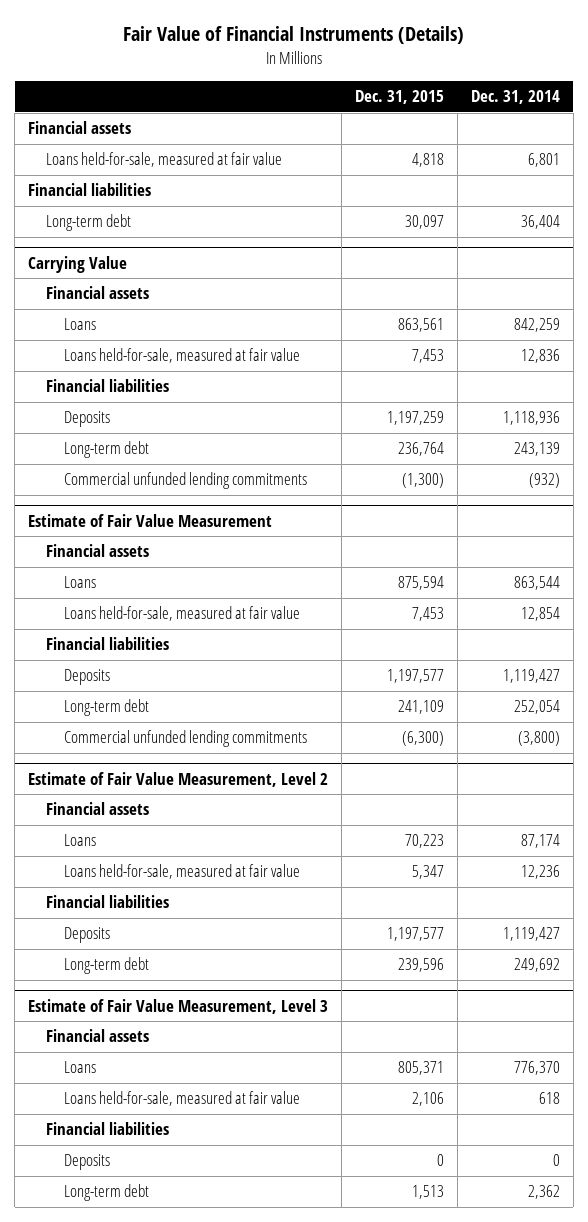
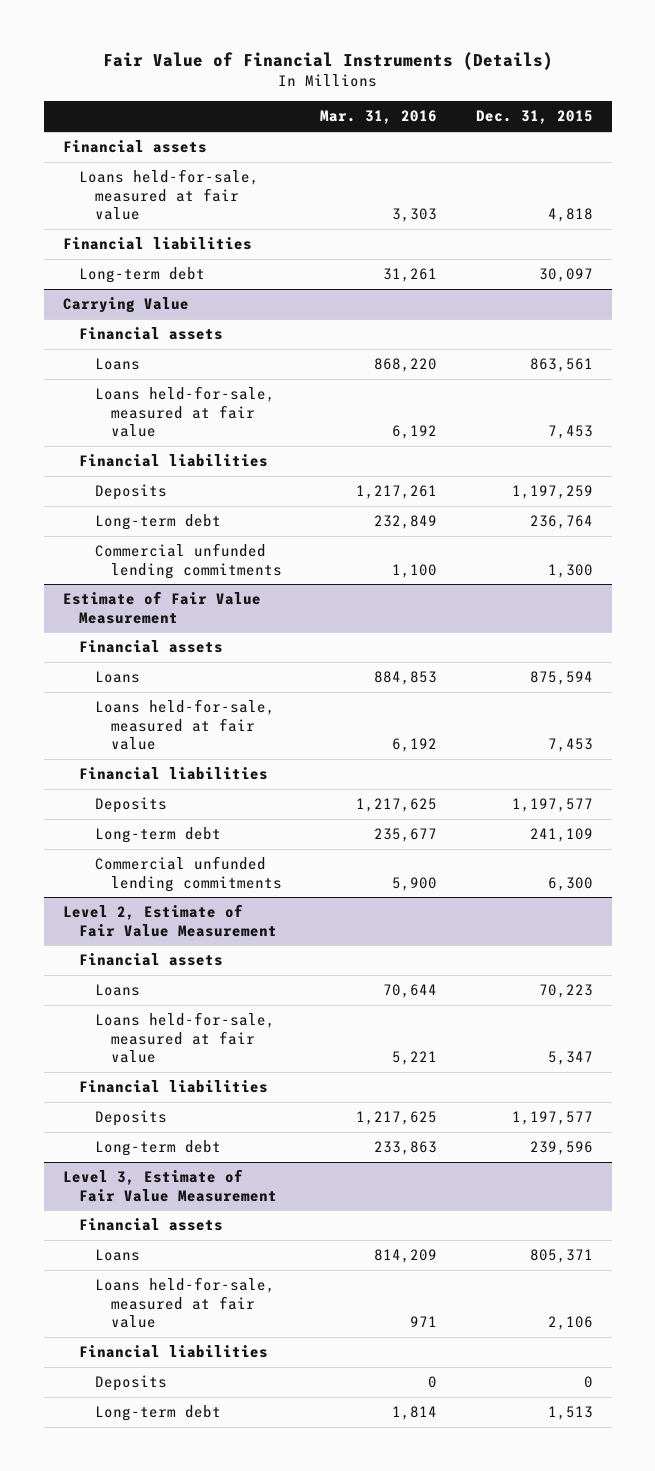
[470,90,560,105] Dec. 31, 2014 -> none
none -> [320,110,438,125] Mar. 31, 2016
[401,473,444,489] (1,300) -> [547,563,593,578] 1,300
[401,731,444,747] (6,300) -> [547,876,593,891] 6,300
[28,772,329,788] Estimate of Fair Value Measurement, Level 2 -> [62,904,277,937] Level 2, Estimate of Fair Value Measurement
[28,999,329,1015] Estimate of Fair Value Measurement, Level 3 -> [62,1169,277,1202] Level 3, Estimate of Fair Value Measurement

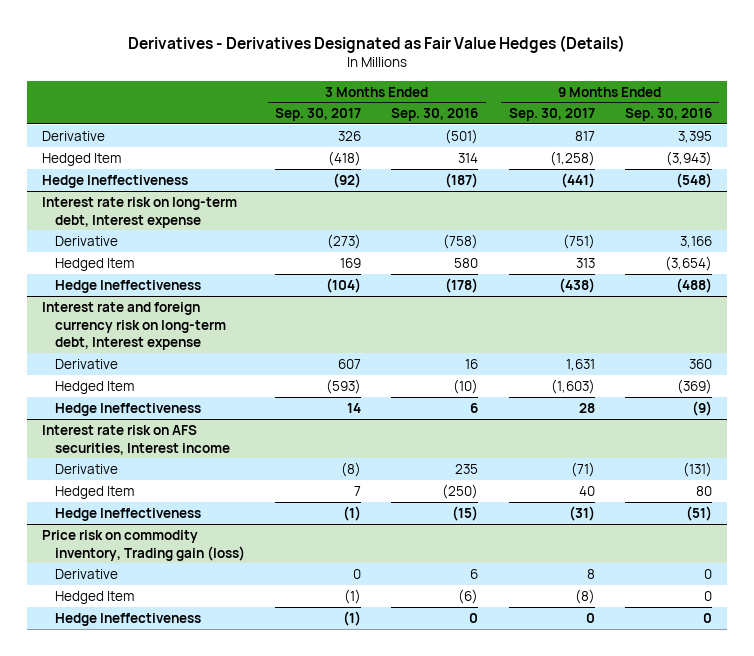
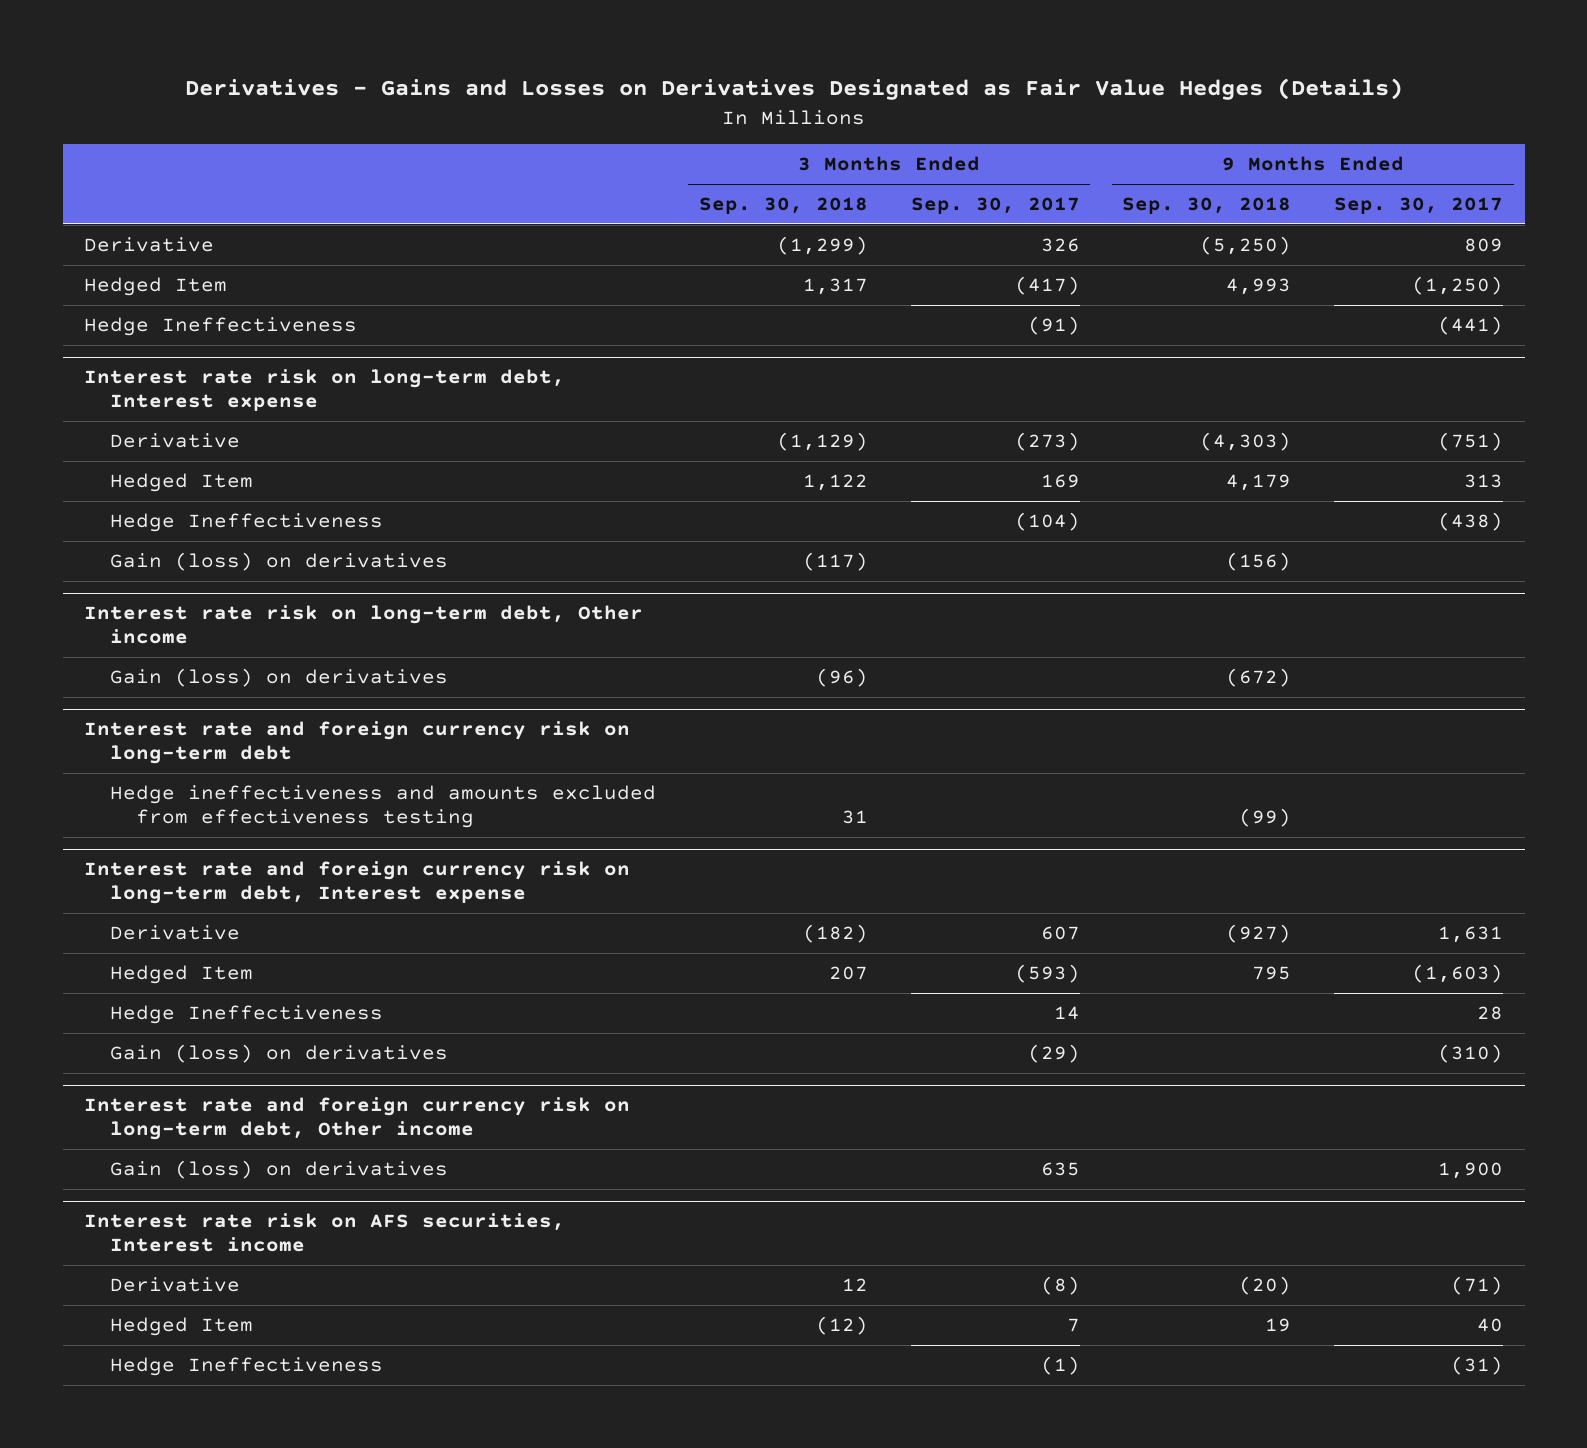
[128,34,626,53] Derivatives - Derivatives Designated as Fair Value Hedges (Details) -> [184,78,1403,101] Derivatives - Gains and Losses on Derivatives Designated as Fair Value Hedges (Details)
[391,108,479,122] Sep. 30, 2016 -> none
[624,108,712,122] Sep. 30, 2016 -> none
none -> [698,197,868,215] Sep. 30, 2018
none -> [1122,197,1292,215] Sep. 30, 2018
[574,130,595,141] 817 -> [1464,237,1504,252] 809
[328,150,362,166] (418) -> [1014,275,1080,295] (417)
[549,150,595,166] (1,258) -> [1412,275,1504,295] (1,250)
[333,172,362,188] (92) -> [1027,315,1080,335] (91)
none -> [110,551,449,571] Gain (loss) on derivatives
none -> [84,605,644,645] Interest rate risk on long-term debt, Other income
none -> [110,667,449,687] Gain (loss) on derivatives
none -> [84,721,631,765] Interest rate and foreign currency risk on long-term debt
none -> [110,784,657,829] Hedge ineffectiveness and amounts excluded from effectiveness testing
none -> [110,1043,449,1063] Gain (loss) on derivatives
none -> [84,1097,631,1141] Interest rate and foreign currency risk on long-term debt, Other income
none -> [110,1159,449,1179] Gain (loss) on derivatives
[42,529,246,561] Price risk on commodity inventory, Trading gain (loss) -> none
[55,568,119,579] Derivative -> none
[55,590,135,604] Hedged Item -> none
[55,612,202,626] Hedge Ineffectiveness -> none

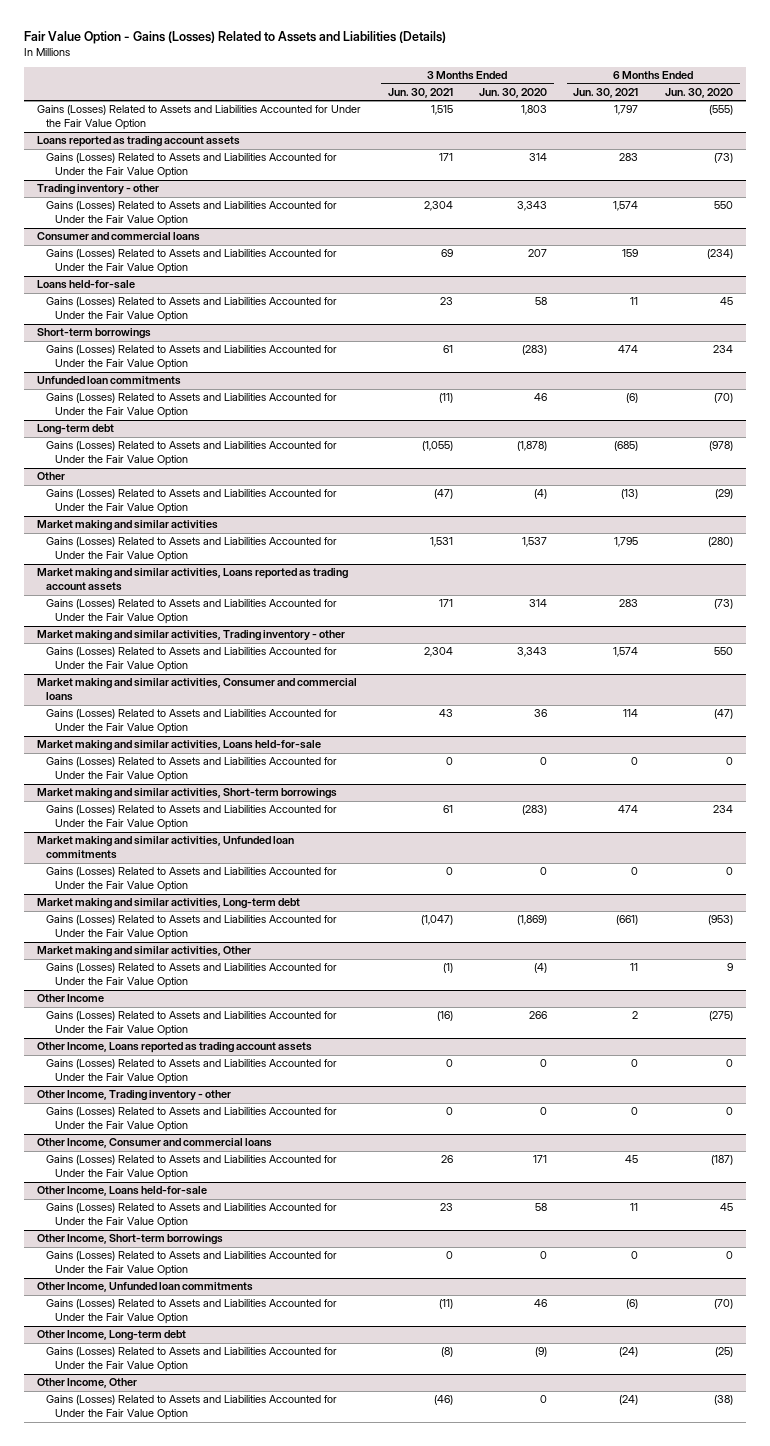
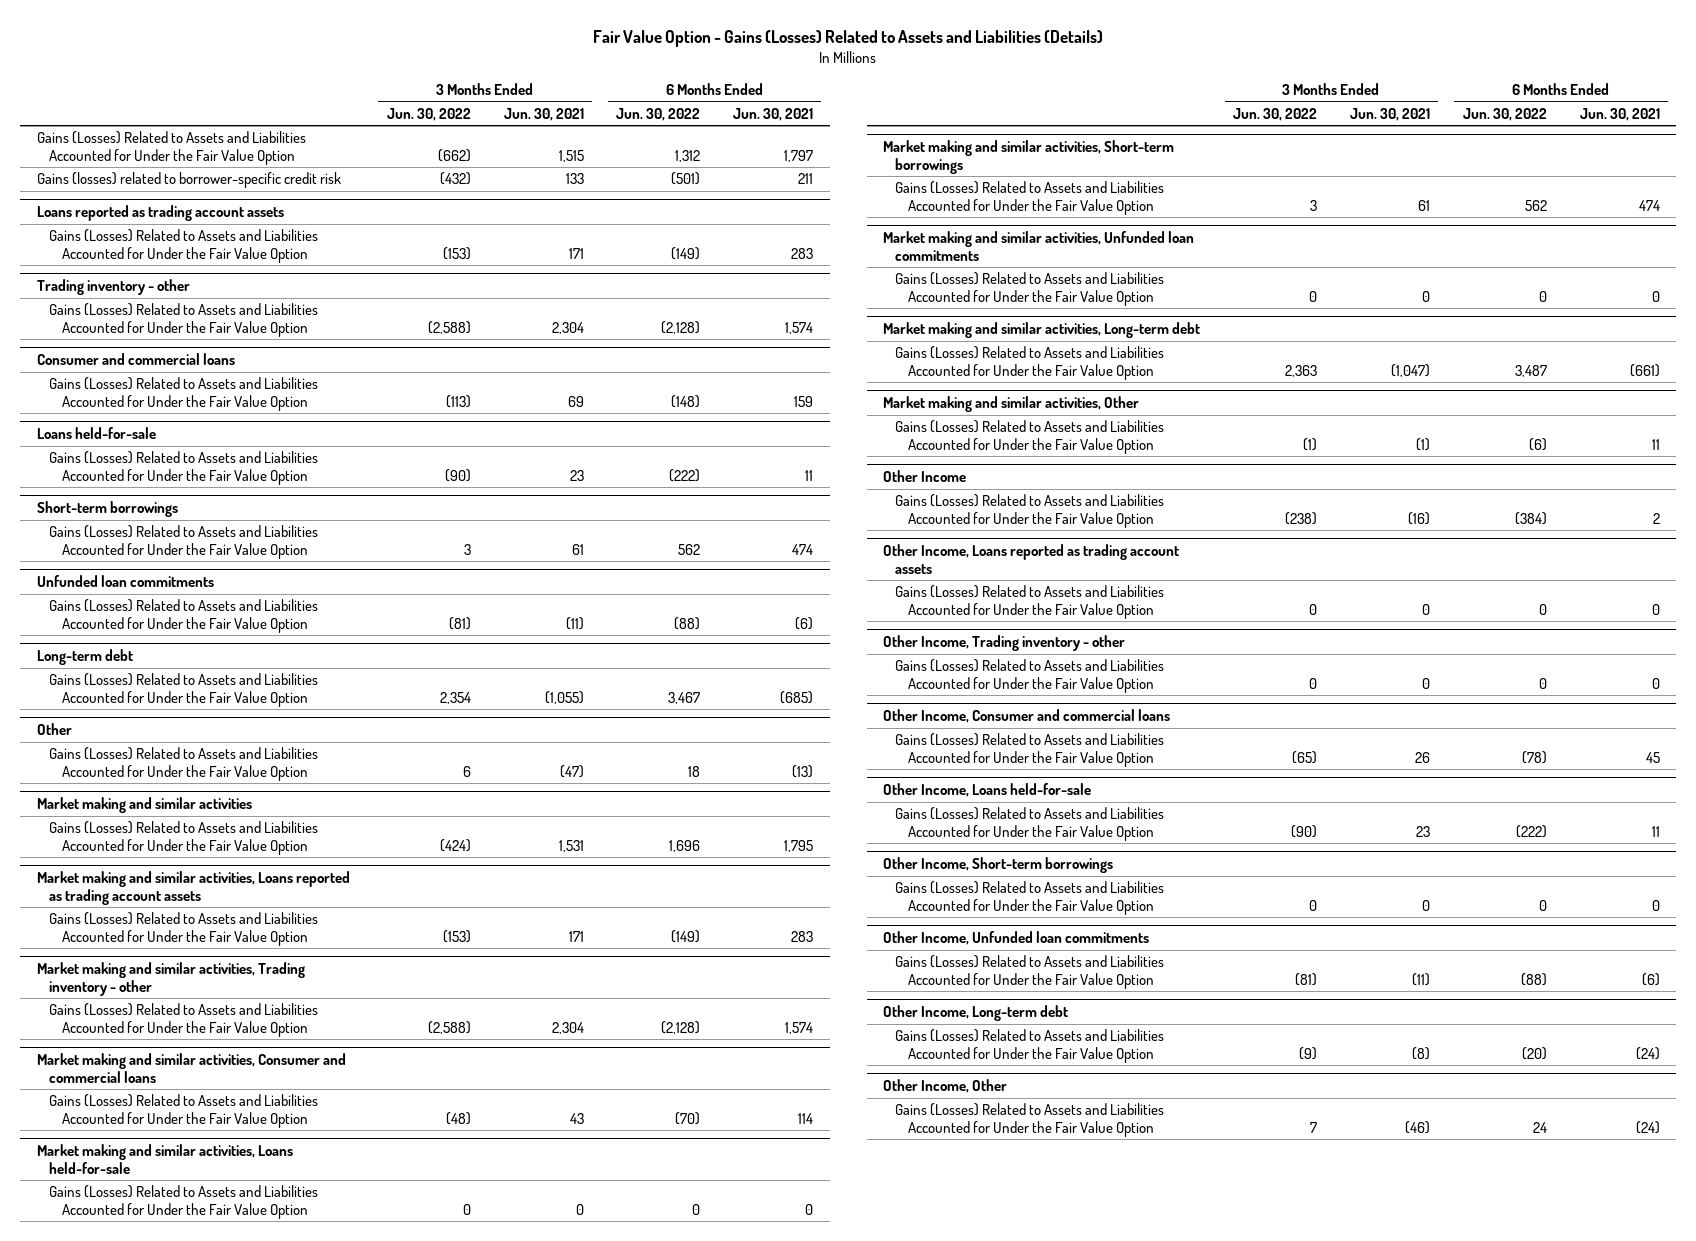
[478,87,547,98] Jun. 30, 2020 -> none
[664,87,733,98] Jun. 30, 2020 -> none
none -> [386,107,471,121] Jun. 30, 2022
none -> [616,107,701,121] Jun. 30, 2022
none -> [36,172,341,189] Gains (losses) related to borrower-specific credit risk

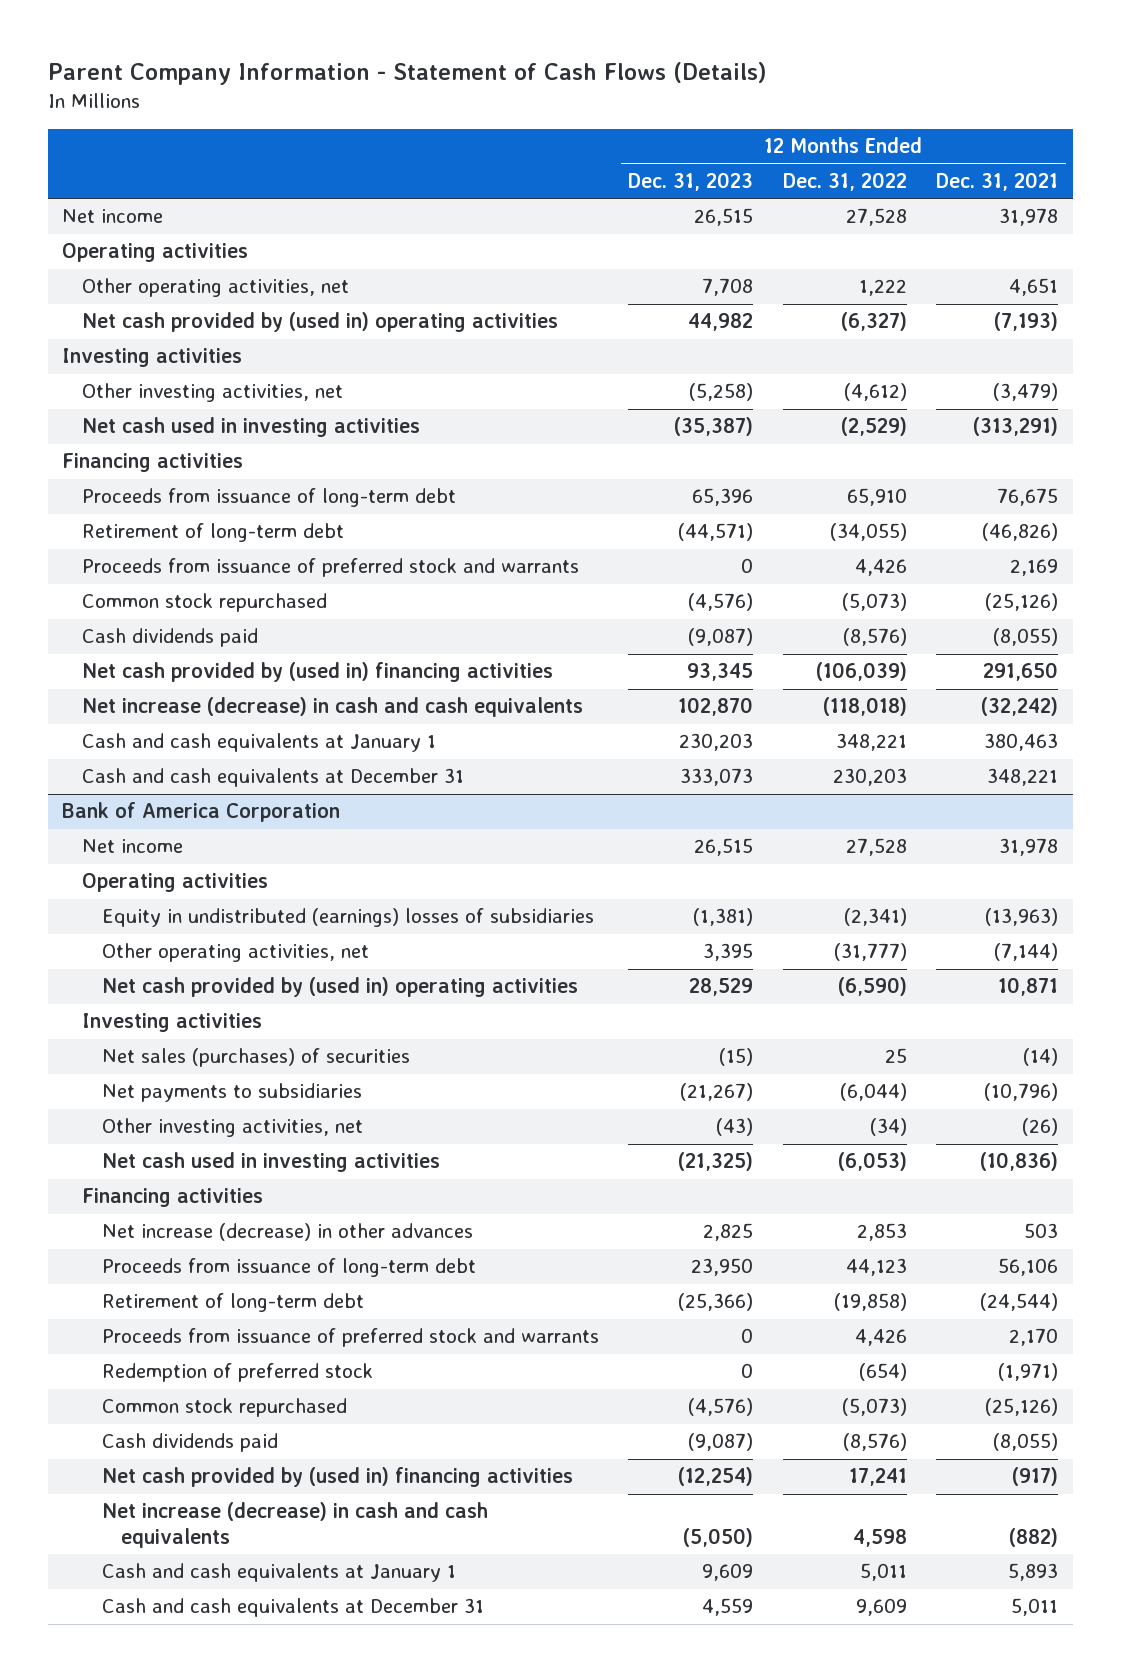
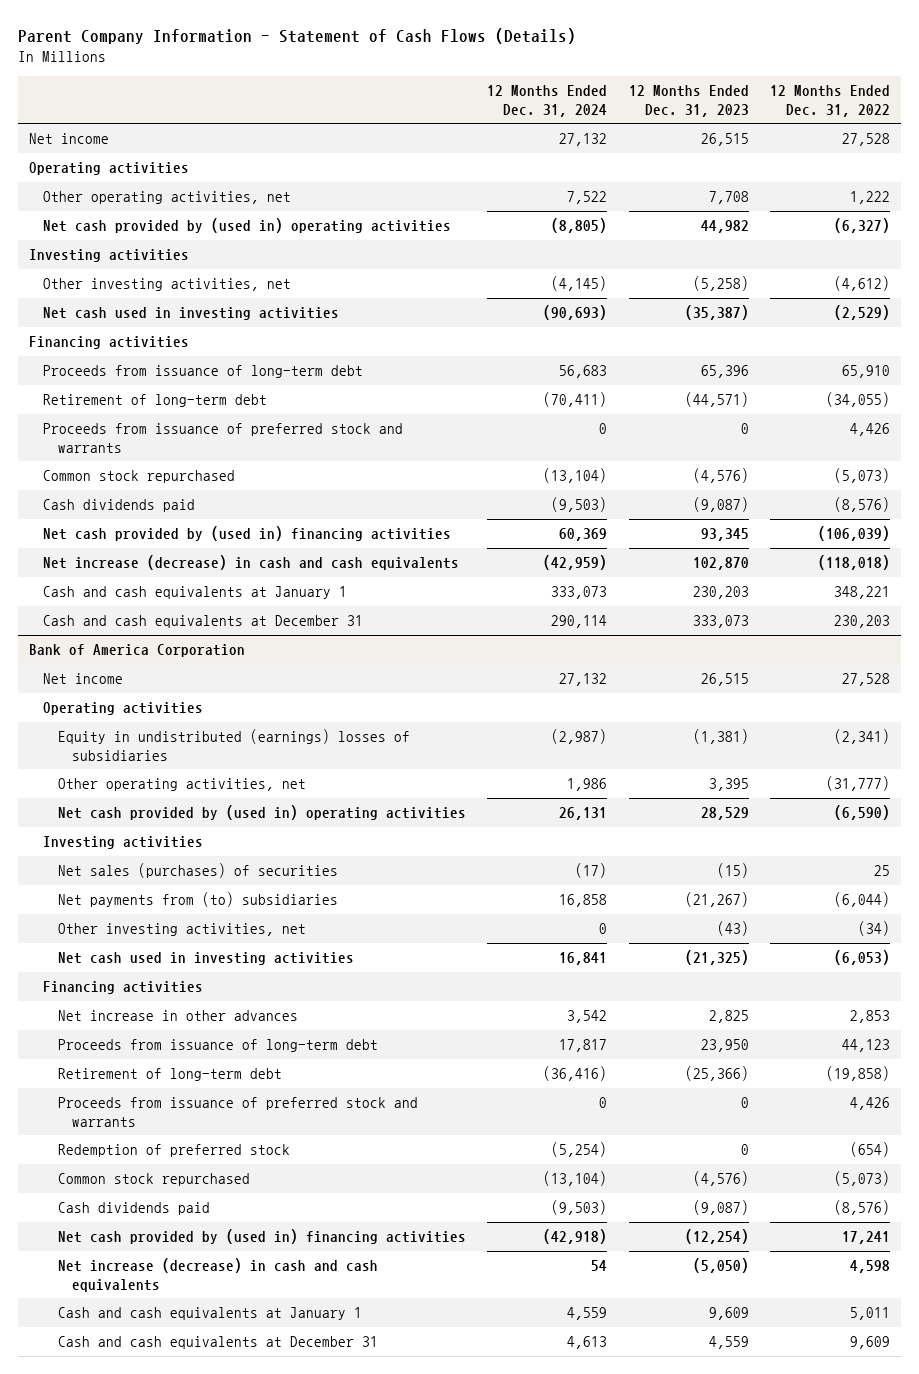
[936,172,1059,192] Dec. 31, 2021 -> none
none -> [487,85,608,117] 12 Months Ended Dec. 31, 2024
[101,1083,362,1103] Net payments to subsidiaries -> [57,892,338,908] Net payments from (to) subsidiaries
[101,1223,473,1242] Net increase (decrease) in other advances -> [57,1010,298,1022] Net increase in other advances

